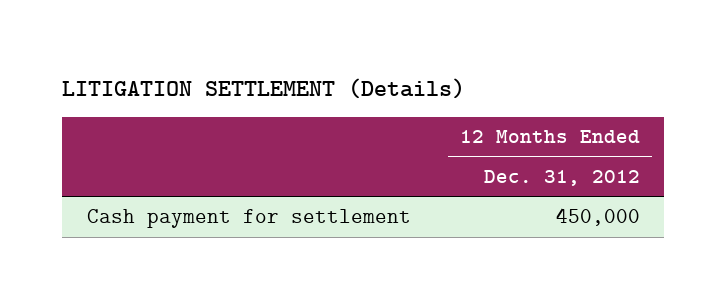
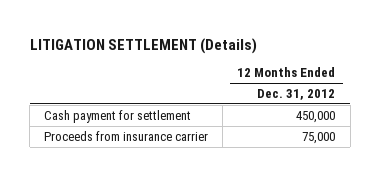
none -> [44,130,209,141] Proceeds from insurance carrier

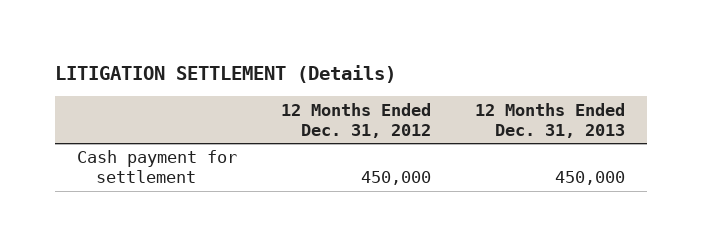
none -> [474,102,625,138] 12 Months Ended Dec. 31, 2013
[44,130,209,141] Proceeds from insurance carrier -> none

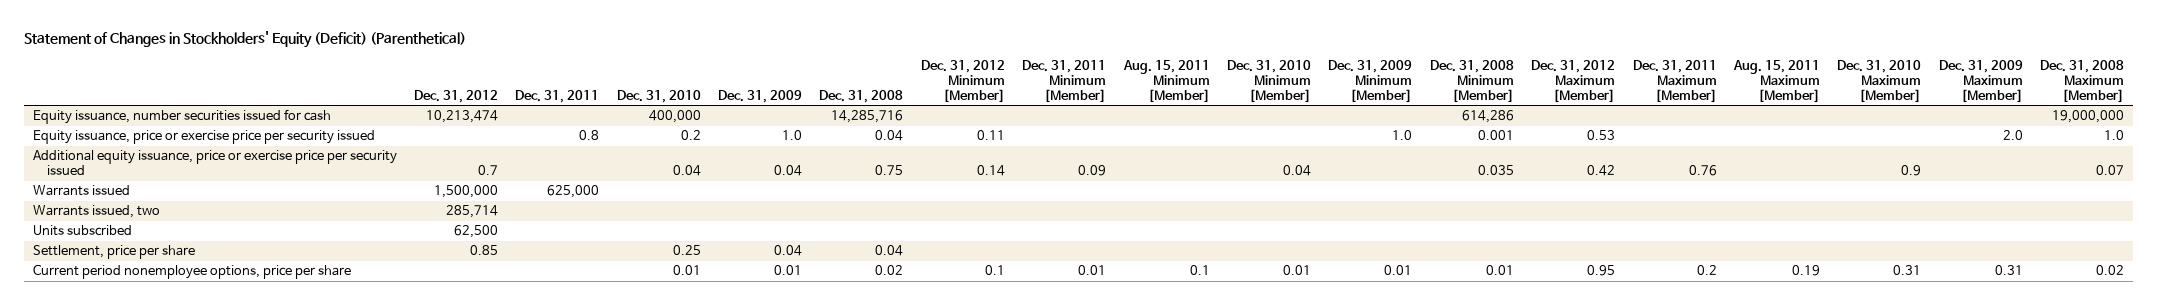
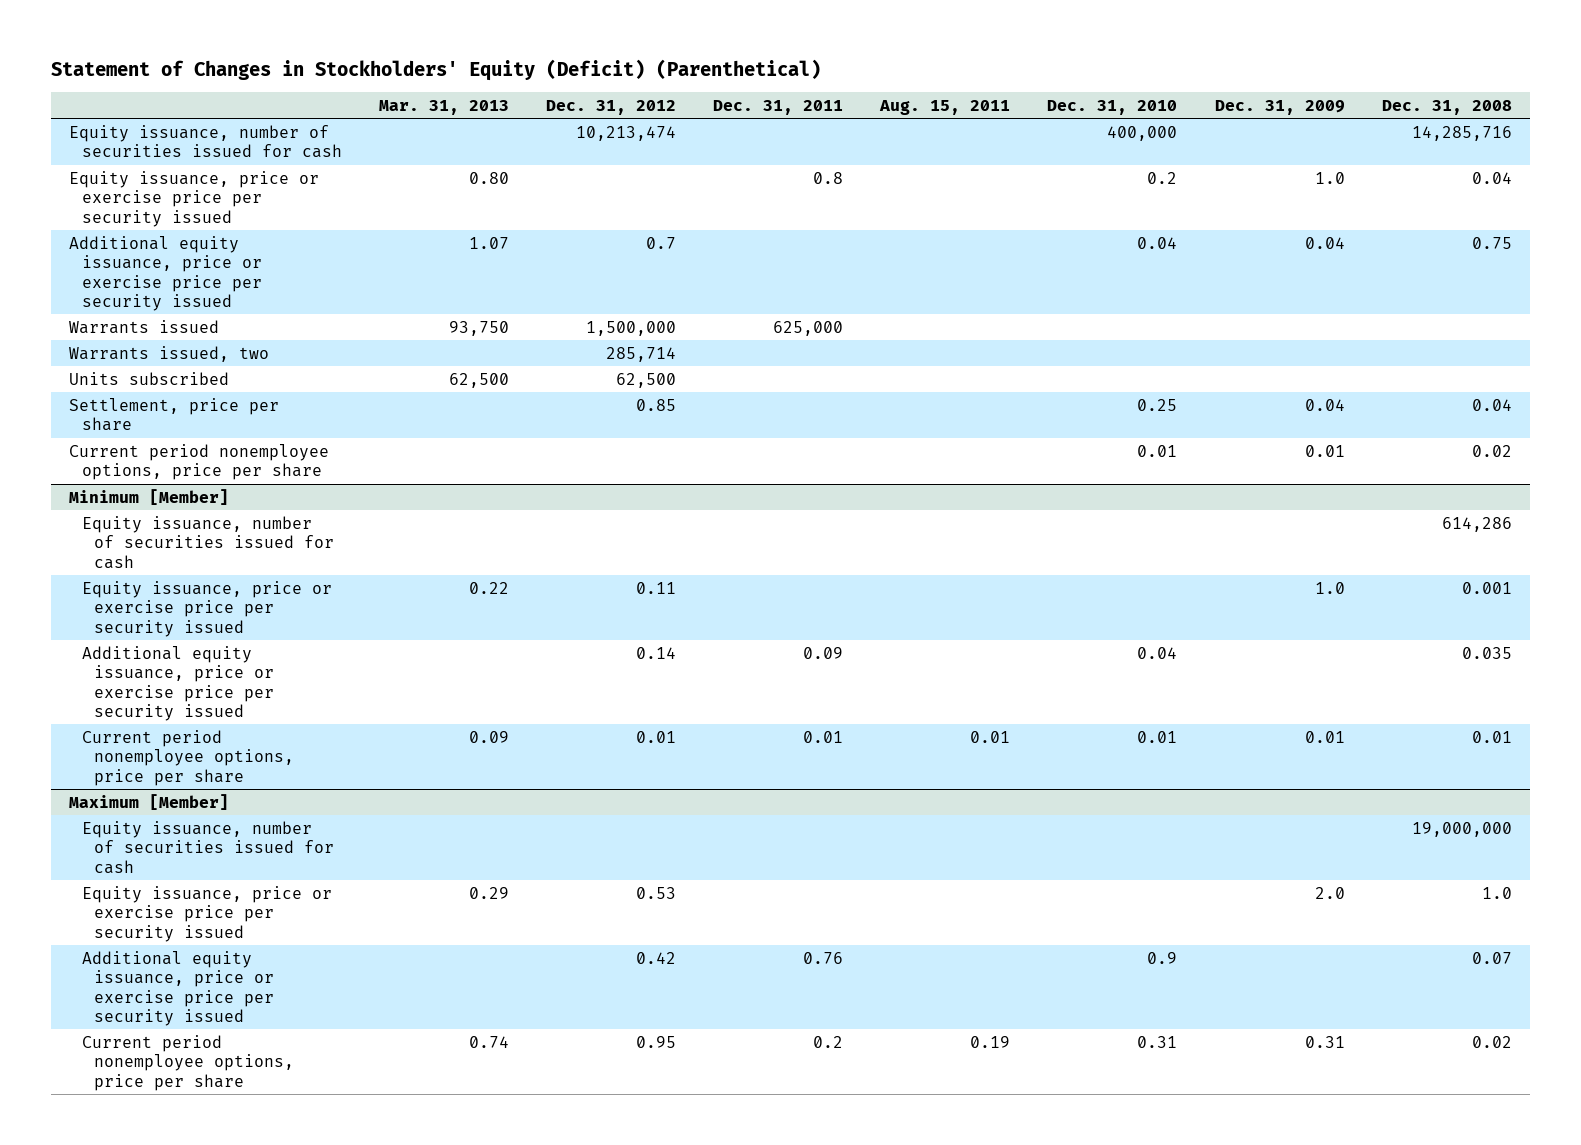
[920,59,1005,103] Dec. 31, 2012 Minimum [Member] -> none
[1022,59,1107,103] Dec. 31, 2011 Minimum [Member] -> none
[1122,59,1210,103] Aug. 15, 2011 Minimum [Member] -> none
[1227,59,1312,103] Dec. 31, 2010 Minimum [Member] -> none
[1328,59,1413,103] Dec. 31, 2009 Minimum [Member] -> none
[1429,59,1514,103] Dec. 31, 2008 Minimum [Member] -> none
[1531,59,1616,103] Dec. 31, 2012 Maximum [Member] -> none
[1632,59,1717,103] Dec. 31, 2011 Maximum [Member] -> none
[1733,59,1821,103] Aug. 15, 2011 Maximum [Member] -> none
[1837,59,1922,103] Dec. 31, 2010 Maximum [Member] -> none
[1938,59,2023,103] Dec. 31, 2009 Maximum [Member] -> none
[2040,59,2125,103] Dec. 31, 2008 Maximum [Member] -> none
none -> [378,99,509,115] Mar. 31, 2013
none -> [879,99,1011,115] Aug. 15, 2011
[32,109,331,125] Equity issuance, number securities issued for cash -> [69,124,342,159] Equity issuance, number of securities issued for cash
none -> [69,488,230,505] Minimum [Member]
none -> [81,515,334,569] Equity issuance, number of securities issued for cash
none -> [81,580,332,637] Equity issuance, price or exercise price per security issued
none -> [81,645,274,721] Additional equity issuance, price or exercise price per security issued
none -> [81,729,294,786] Current period nonemployee options, price per share
none -> [69,793,230,810] Maximum [Member]
none -> [81,820,334,874] Equity issuance, number of securities issued for cash
none -> [81,885,332,942] Equity issuance, price or exercise price per security issued
none -> [81,950,274,1026] Additional equity issuance, price or exercise price per security issued
none -> [81,1034,294,1091] Current period nonemployee options, price per share

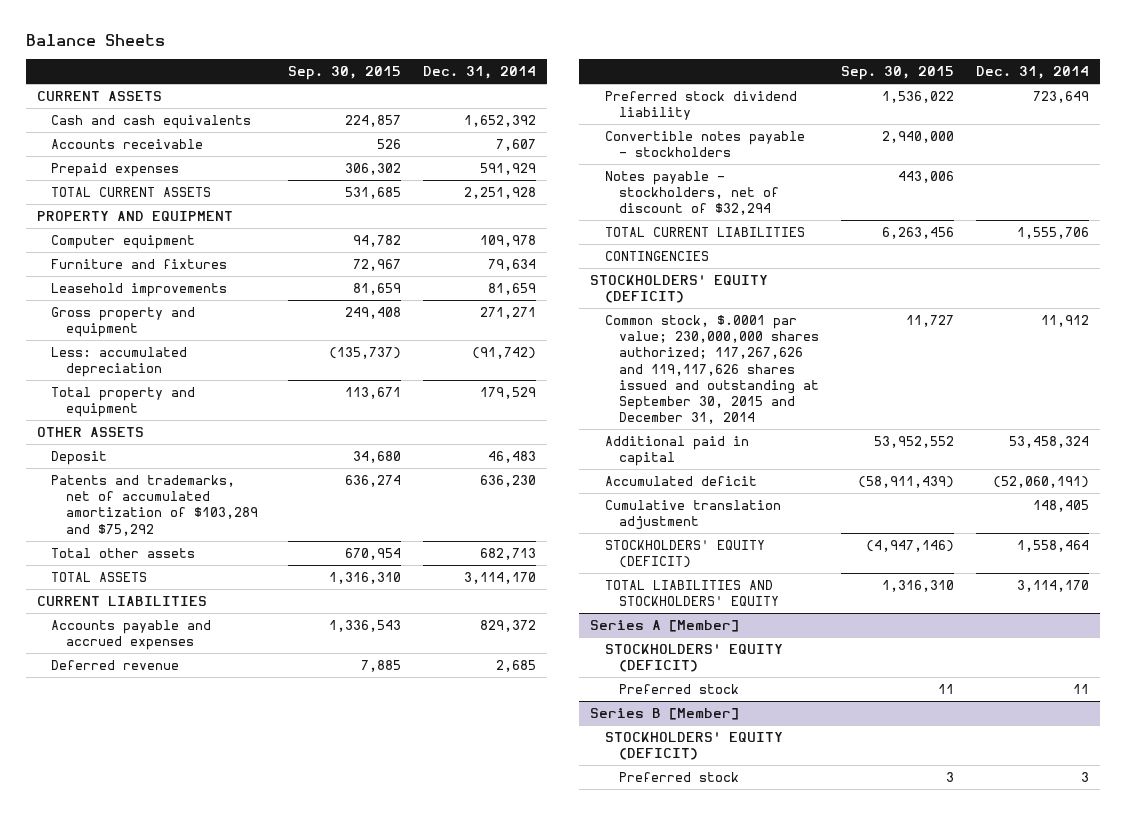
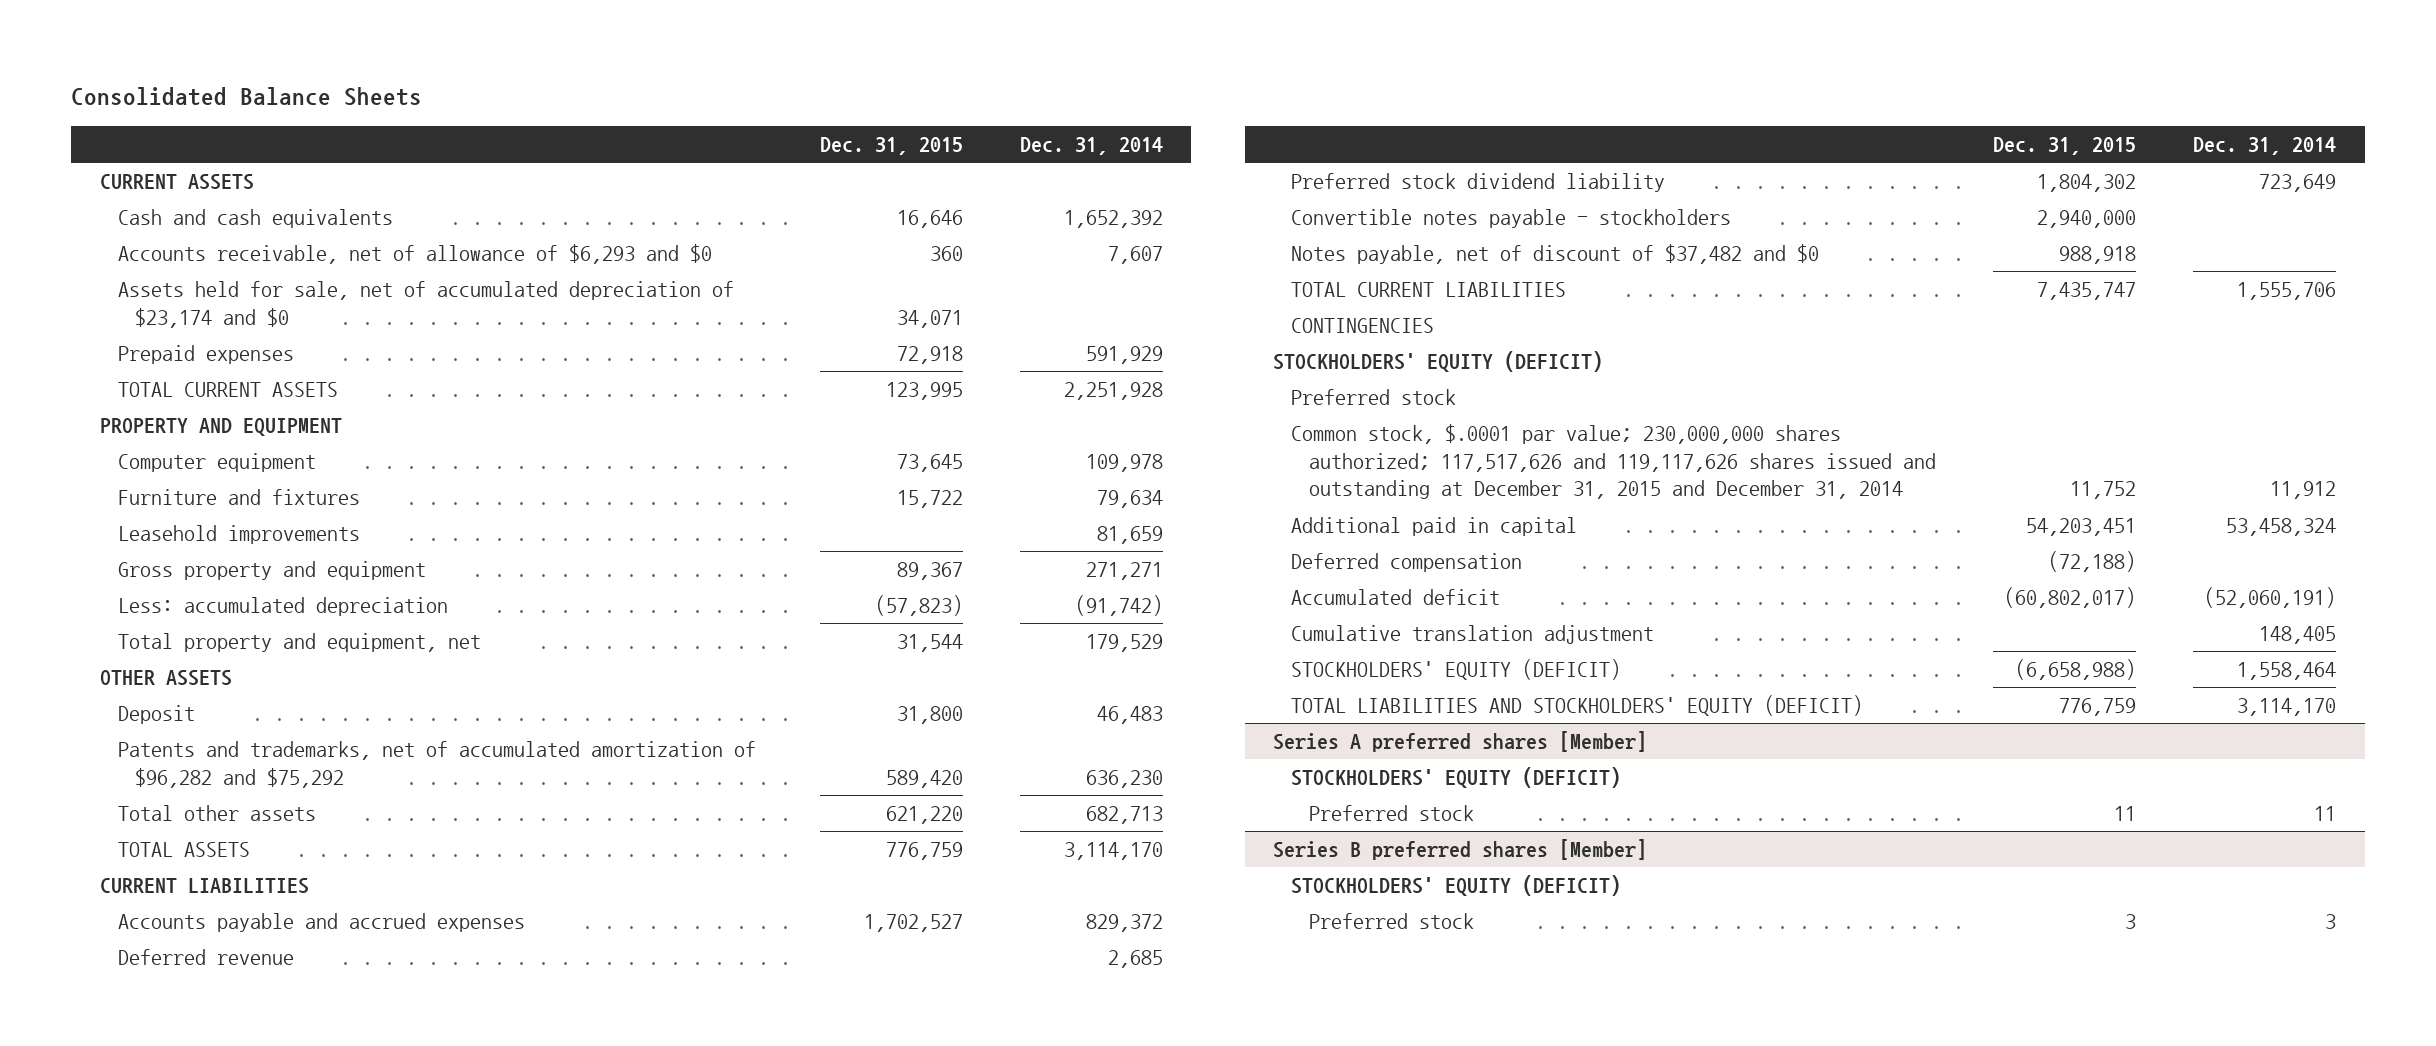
[25,34,165,47] Balance Sheets -> [71,87,423,107] Consolidated Balance Sheets
[287,66,401,81] Sep. 30, 2015 -> none
none -> [819,136,963,155] Dec. 31, 2015
[51,138,204,149] Accounts receivable -> [117,243,712,264] Accounts receivable, net of allowance of $6,293 and $0
none -> [117,280,734,328] Assets held for sale, net of accumulated depreciation of $23,174 and $0
[51,386,196,418] Total property and equipment -> [117,632,481,652] Total property and equipment, net
[51,474,259,536] Patents and trademarks, net of accumulated amortization of $103,289 and $75,292 -> [117,740,756,788] Patents and trademarks, net of accumulated amortization of $96,282 and $75,292
[604,170,780,216] Notes payable - stockholders, net of discount of $32,294 -> [1291,243,1820,264] Notes payable, net of discount of $37,482 and $0
none -> [1291,388,1457,405] Preferred stock
[604,314,820,425] Common stock, $.0001 par value; 230,000,000 shares authorized; 117,267,626 and 119,117,626 shares issued and outstanding at September 30, 2015 and December 31, 2014 -> [1291,423,1936,500] Common stock, $.0001 par value; 230,000,000 shares authorized; 117,517,626 and 119,117,626 shares issued and outstanding at December 31, 2015 and December 31, 2014
none -> [1291,552,1523,572] Deferred compensation
[604,579,780,607] TOTAL LIABILITIES AND STOCKHOLDERS' EQUITY -> [1291,694,1864,716] TOTAL LIABILITIES AND STOCKHOLDERS' EQUITY (DEFICIT)
[590,619,740,632] Series A [Member] -> [1273,730,1648,752] Series A preferred shares [Member]
[590,707,740,720] Series B [Member] -> [1273,838,1648,860] Series B preferred shares [Member]

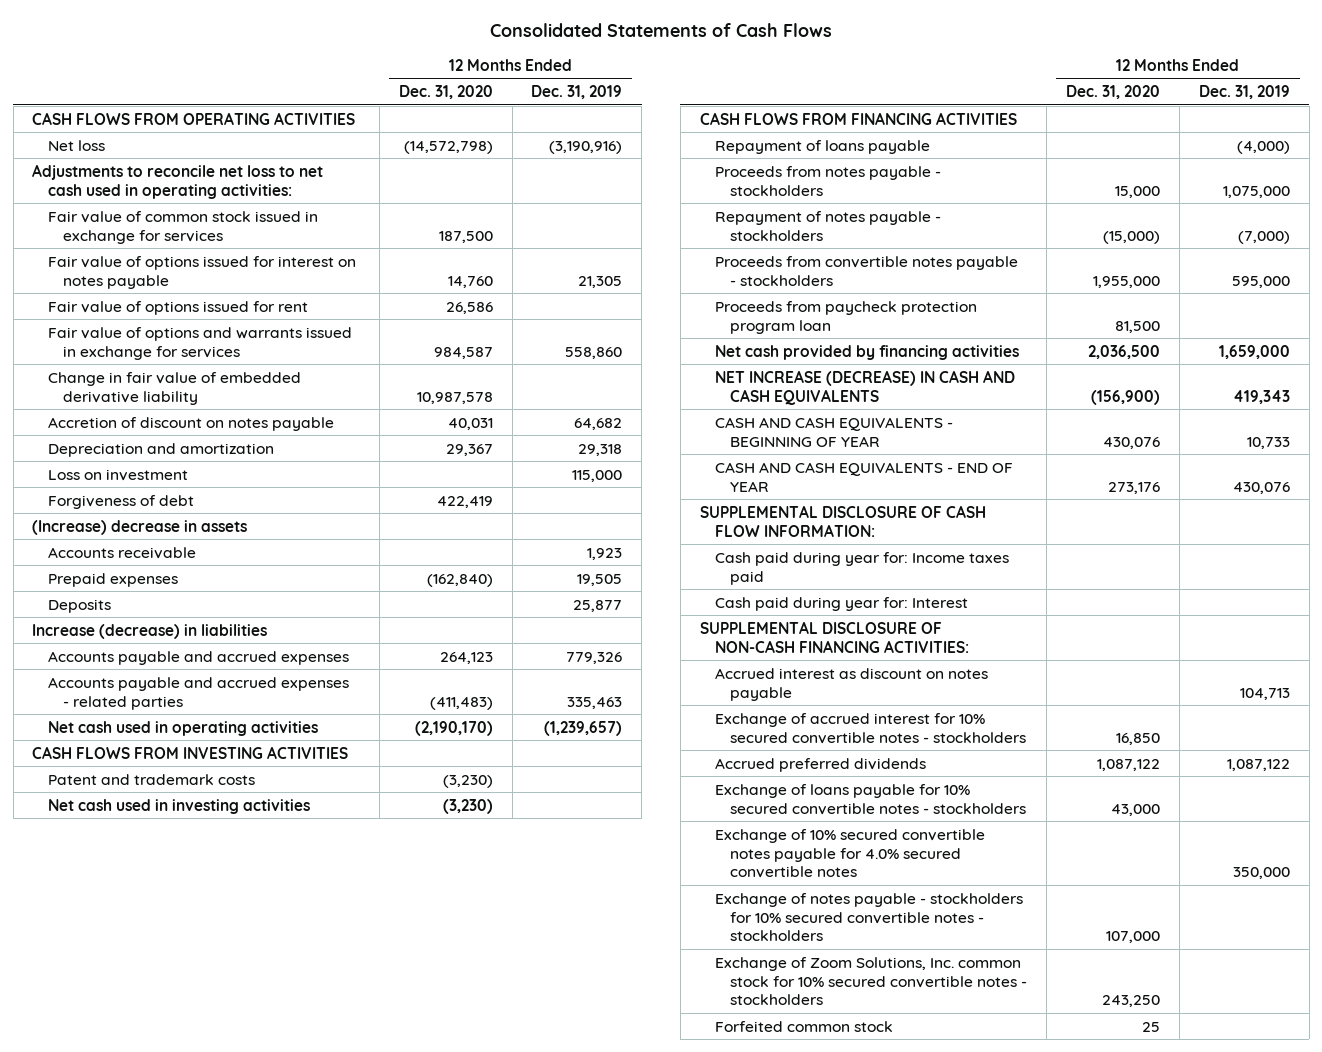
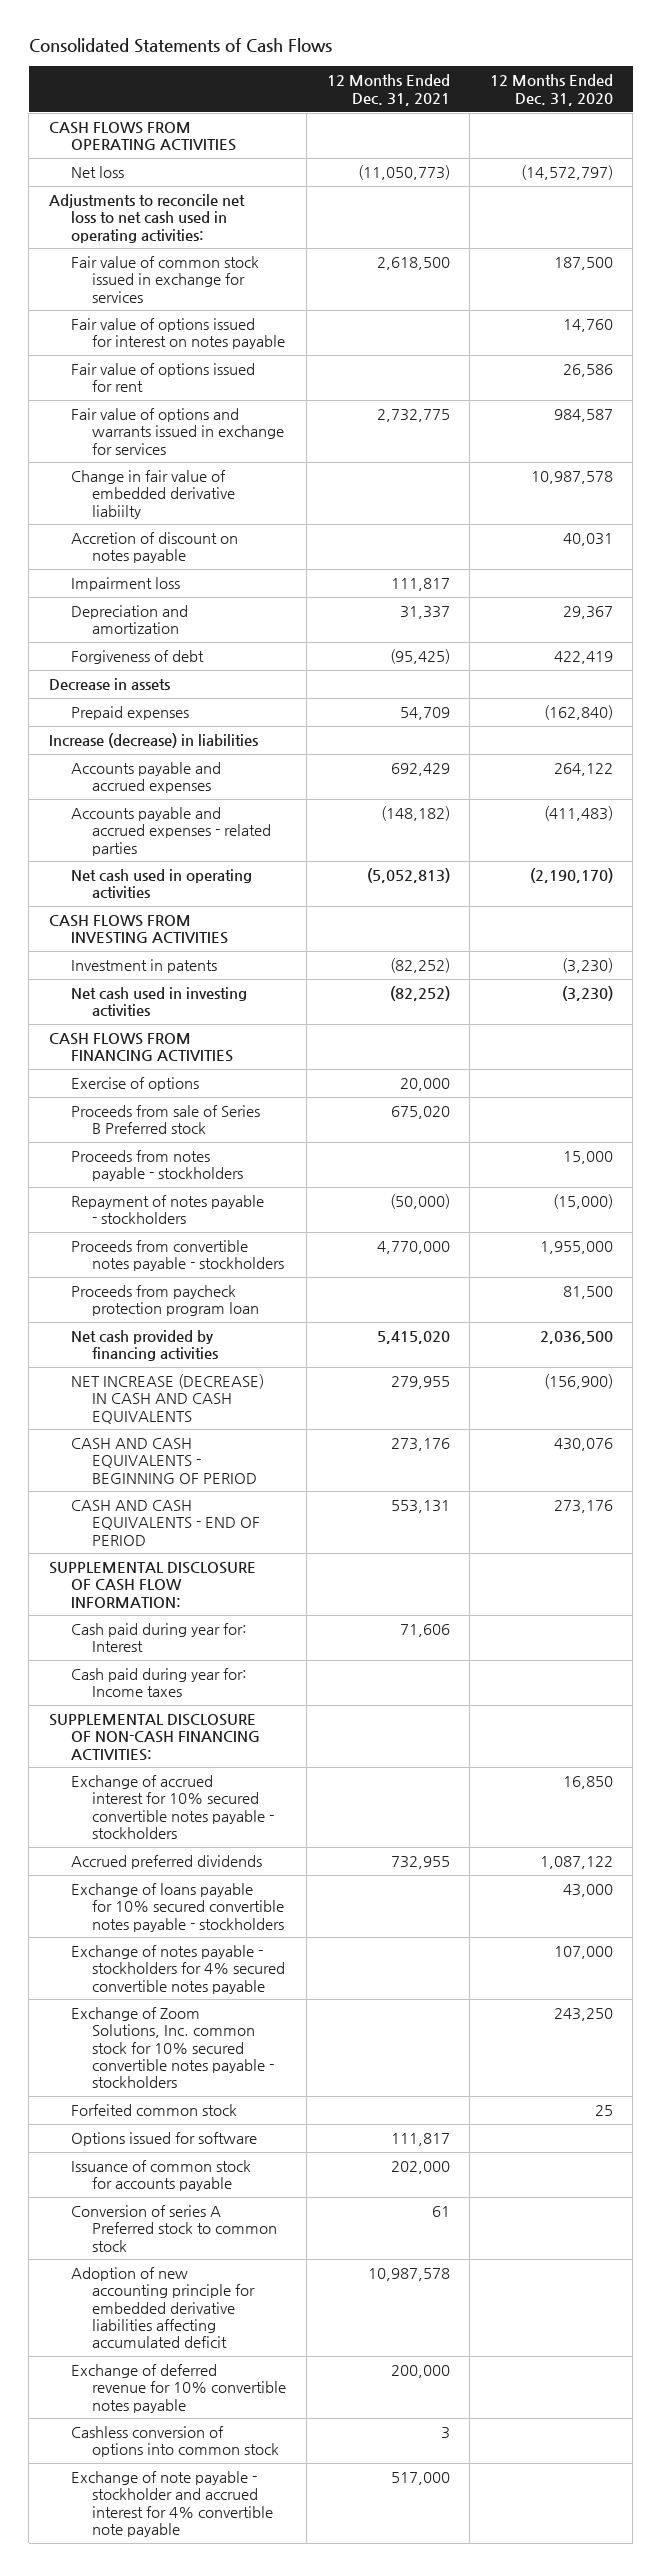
[531,85,623,100] Dec. 31, 2019 -> none
none -> [326,74,450,106] 12 Months Ended Dec. 31, 2021
[403,140,493,154] (14,572,798) -> [520,165,613,181] (14,572,797)
[47,371,301,405] Change in fair value of embedded derivative liability -> [70,470,236,519] Change in fair value of embedded derivative liabiilty
none -> [70,577,180,592] Impairment loss
[47,468,188,481] Loss on investment -> none
[47,546,196,559] Accounts receivable -> none
[32,519,248,535] (Increase) decrease in assets -> [48,678,170,691] Decrease in assets
[47,598,111,613] Deposits -> none
[439,651,493,664] 264,123 -> [553,763,613,777] 264,122
[47,773,255,785] Patent and trademark costs -> [70,959,217,974] Investment in patents
[715,139,931,154] Repayment of loans payable -> none
none -> [70,1077,199,1092] Exercise of options
none -> [70,1105,260,1135] Proceeds from sale of Series B Preferred stock
[715,416,954,447] CASH AND CASH EQUIVALENTS - BEGINNING OF YEAR -> [70,1438,258,1484] CASH AND CASH EQUIVALENTS - BEGINNING OF PERIOD
[715,461,1014,492] CASH AND CASH EQUIVALENTS - END OF YEAR -> [70,1500,261,1546] CASH AND CASH EQUIVALENTS - END OF PERIOD
[715,551,1010,585] Cash paid during year for: Income taxes paid -> none
none -> [70,1668,247,1698] Cash paid during year for: Income taxes
[715,667,989,701] Accrued interest as discount on notes payable -> none
[715,712,1027,744] Exchange of accrued interest for 10% secured convertible notes - stockholders -> [70,1775,275,1839] Exchange of accrued interest for 10% secured convertible notes payable - stockholders
[715,828,986,879] Exchange of 10% secured convertible notes payable for 4.0% secured convertible notes -> none
[715,783,1027,815] Exchange of loans payable for 10% secured convertible notes - stockholders -> [70,1883,285,1932] Exchange of loans payable for 10% secured convertible notes payable - stockholders
[715,892,1024,942] Exchange of notes payable - stockholders for 10% secured convertible notes - stockholders -> [70,1945,286,1994] Exchange of notes payable - stockholders for 4% secured convertible notes payable
[715,956,1028,1006] Exchange of Zoom Solutions, Inc. common stock for 10% secured convertible notes - stockholders -> [70,2007,275,2088] Exchange of Zoom Solutions, Inc. common stock for 10% secured convertible notes payable - stockholders
none -> [70,2132,257,2147] Options issued for software
none -> [70,2160,251,2192] Issuance of common stock for accounts payable
none -> [70,2205,278,2252] Conversion of series A Preferred stock to common stock
none -> [70,2267,256,2348] Adoption of new accounting principle for embedded derivative liabilities affecting accumulated deficit
none -> [70,2364,287,2413] Exchange of deferred revenue for 10% convertible notes payable
none -> [70,2426,280,2458] Cashless conversion of options into common stock
none -> [70,2471,274,2537] Exchange of note payable - stockholder and accrued interest for 4% convertible note payable

